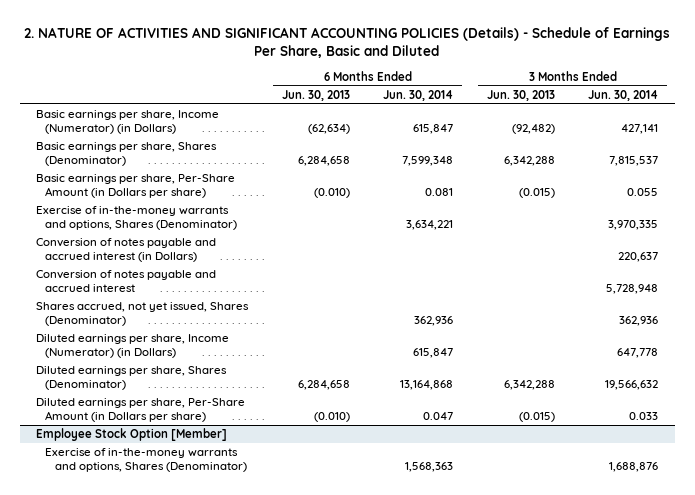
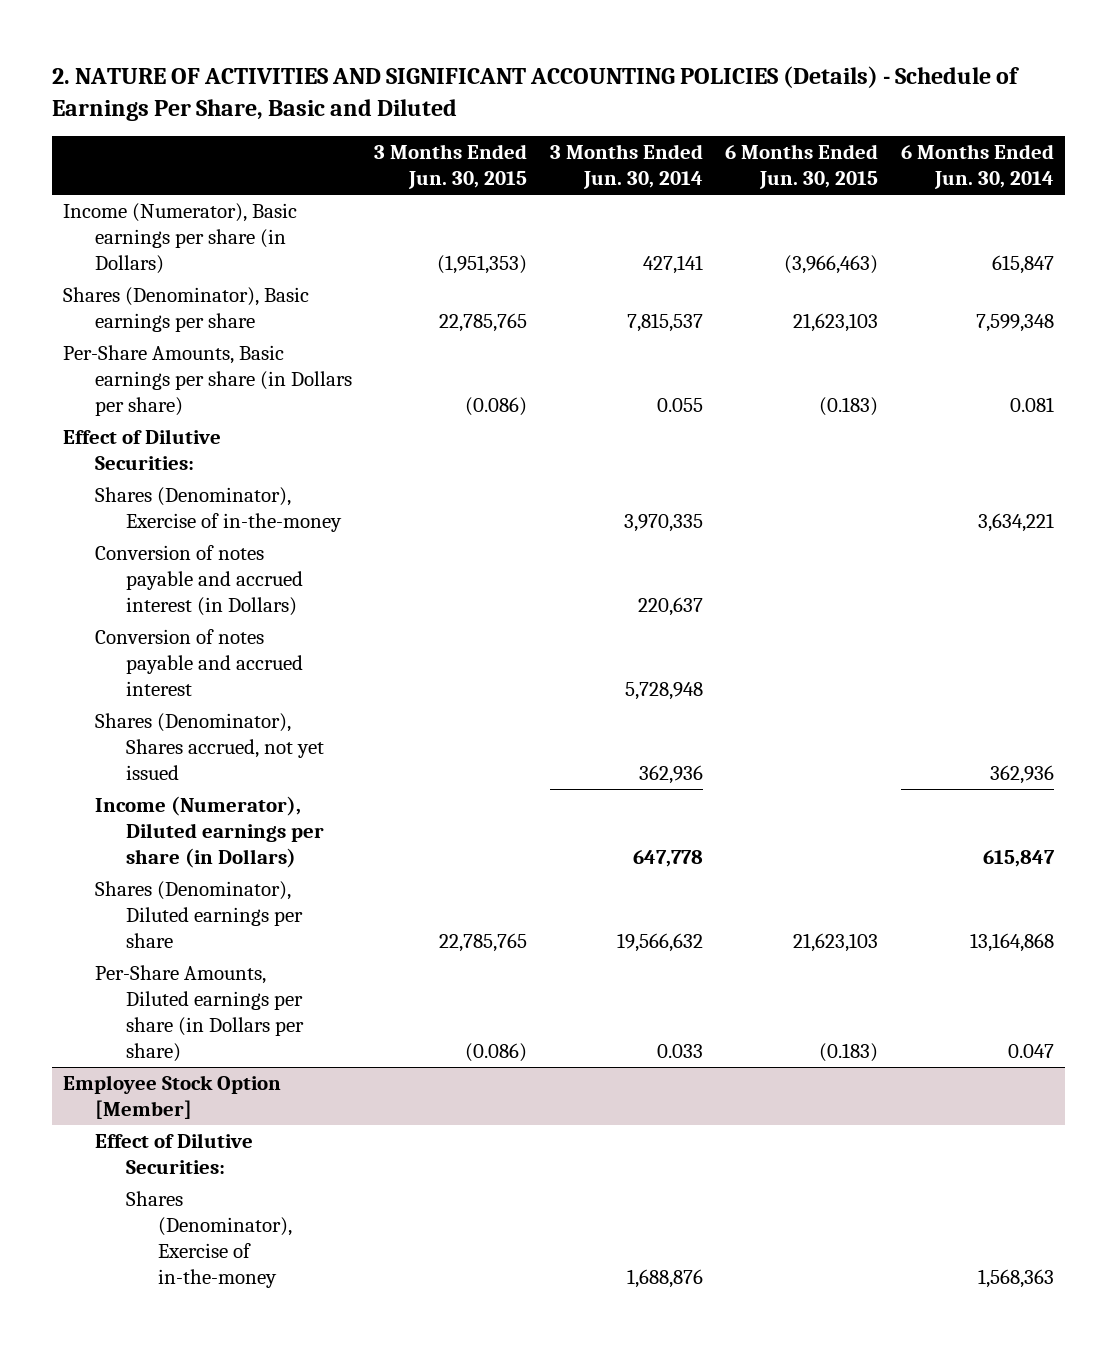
[281,89,350,101] Jun. 30, 2013 -> none
[486,89,555,101] Jun. 30, 2013 -> none
none -> [374,144,528,190] 3 Months Ended Jun. 30, 2015
none -> [725,144,879,190] 6 Months Ended Jun. 30, 2015
[36,110,220,134] Basic earnings per share, Income (Numerator) (in Dollars) -> [63,203,298,274] Income (Numerator), Basic earnings per share (in Dollars)
[36,142,218,166] Basic earnings per share, Shares (Denominator) -> [63,287,310,333] Shares (Denominator), Basic earnings per share
[36,174,236,198] Basic earnings per share, Per-Share Amount (in Dollars per share) -> [63,345,352,416] Per-Share Amounts, Basic earnings per share (in Dollars per share)
none -> [63,429,222,471] Effect of Dilutive Securities:
[36,206,238,230] Exercise of in-the-money warrants and options, Shares (Denominator) -> [94,487,343,533] Shares (Denominator), Exercise of in-the-money
[36,302,250,326] Shares accrued, not yet issued, Shares (Denominator) -> [94,713,325,780] Shares (Denominator), Shares accrued, not yet issued
[36,334,230,358] Diluted earnings per share, Income (Numerator) (in Dollars) -> [94,796,325,868] Income (Numerator), Diluted earnings per share (in Dollars)
[36,366,228,390] Diluted earnings per share, Shares (Denominator) -> [94,881,304,948] Shares (Denominator), Diluted earnings per share
[36,398,246,422] Diluted earnings per share, Per-Share Amount (in Dollars per share) -> [94,965,305,1062] Per-Share Amounts, Diluted earnings per share (in Dollars per share)
none -> [94,1133,253,1175] Effect of Dilutive Securities:
[45,448,247,472] Exercise of in-the-money warrants and options, Shares (Denominator) -> [126,1191,292,1288] Shares (Denominator), Exercise of in-the-money

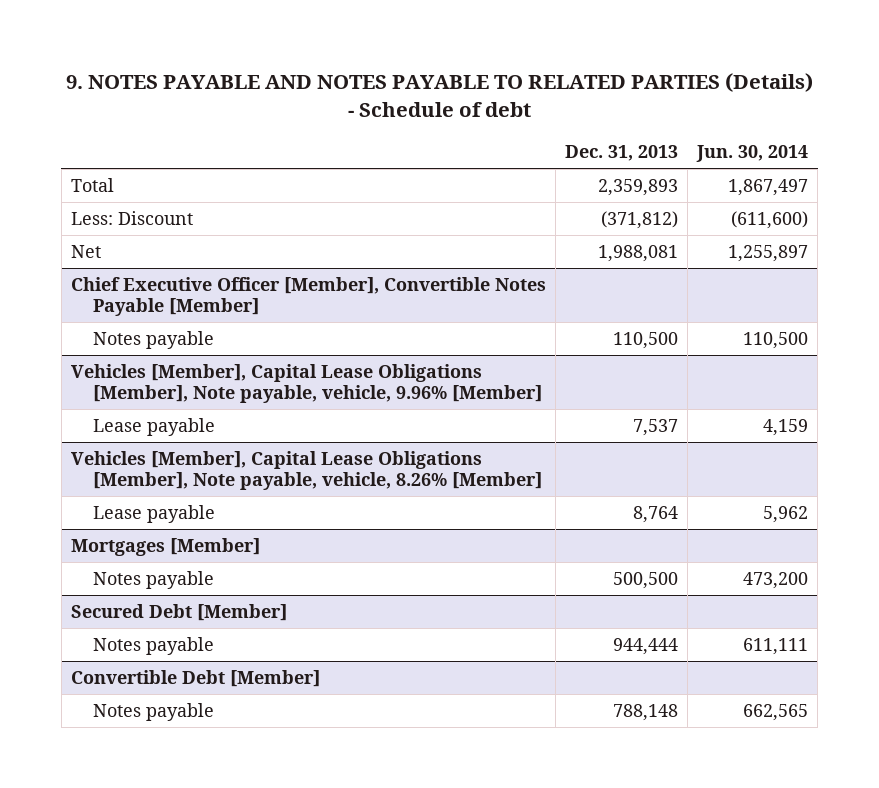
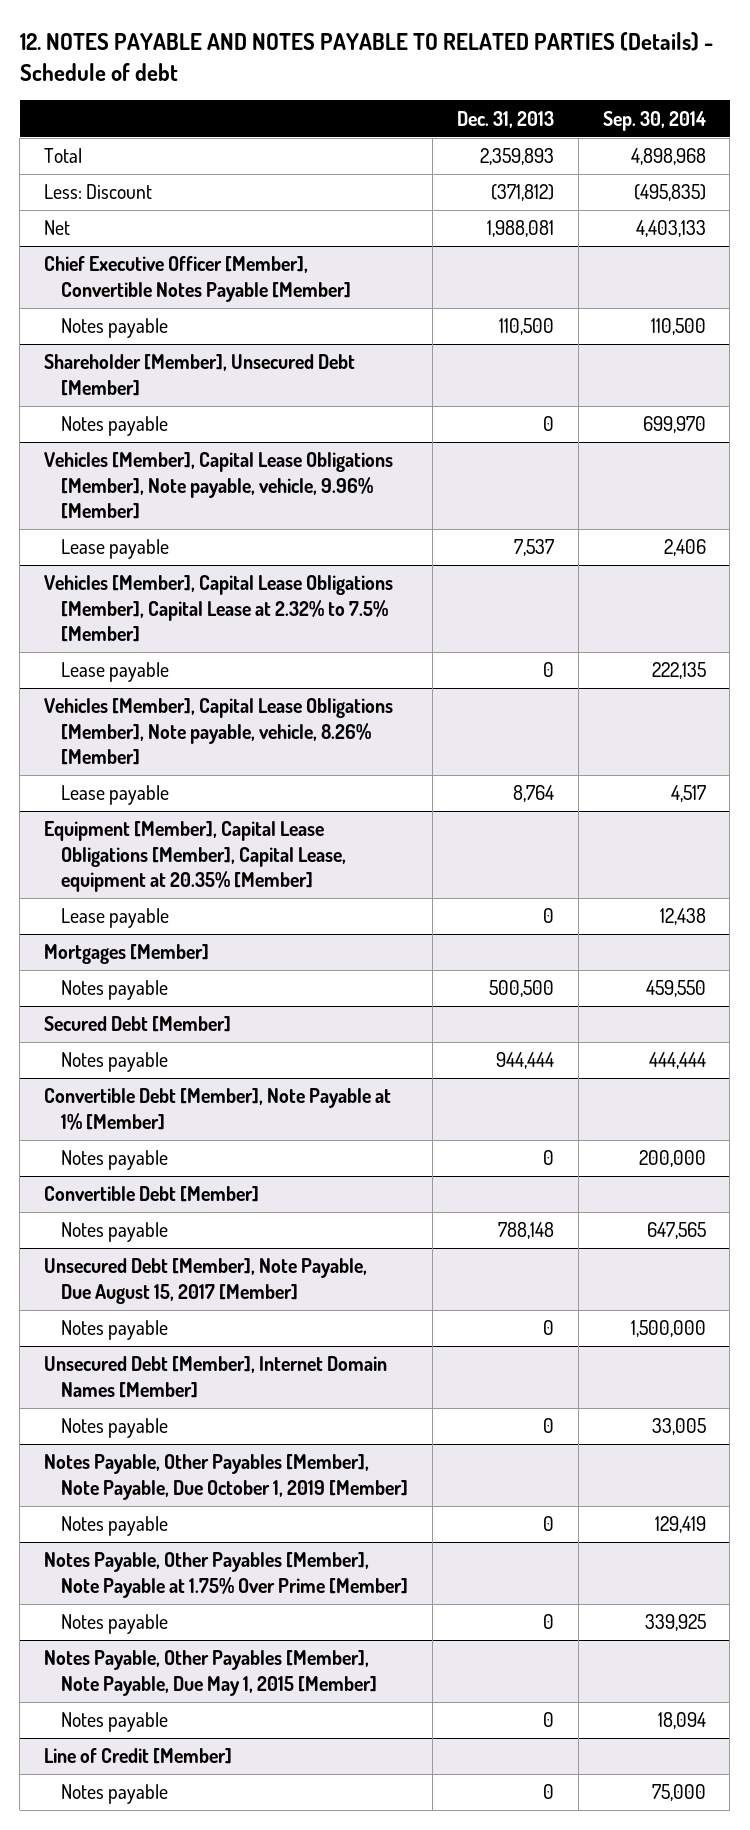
[65,73,813,118] 9. NOTES PAYABLE AND NOTES PAYABLE TO RELATED PARTIES (Details) - Schedule of debt -> [19,32,713,81] 12. NOTES PAYABLE AND NOTES PAYABLE TO RELATED PARTIES (Details) - Schedule of debt
[696,145,809,163] Jun. 30, 2014 -> none
none -> [602,110,706,131] Sep. 30, 2014
none -> [43,354,355,396] Shareholder [Member], Unsecured Debt [Member]
none -> [60,416,168,437] Notes payable
none -> [43,575,393,642] Vehicles [Member], Capital Lease Obligations [Member], Capital Lease at 2.32% to 7.5% [Member]
none -> [60,662,169,683] Lease payable
none -> [43,821,346,892] Equipment [Member], Capital Lease Obligations [Member], Capital Lease, equipment at 20.35% [Member]
none -> [60,908,169,929] Lease payable
none -> [43,1088,391,1130] Convertible Debt [Member], Note Payable at 1% [Member]
none -> [60,1150,168,1171] Notes payable
none -> [43,1258,367,1304] Unsecured Debt [Member], Note Payable, Due August 15, 2017 [Member]
none -> [60,1320,168,1341] Notes payable
none -> [43,1356,387,1398] Unsecured Debt [Member], Internet Domain Names [Member]
none -> [60,1418,168,1439] Notes payable
none -> [43,1454,408,1500] Notes Payable, Other Payables [Member], Note Payable, Due October 1, 2019 [Member]
none -> [60,1516,168,1537] Notes payable
none -> [43,1552,408,1598] Notes Payable, Other Payables [Member], Note Payable at 1.75% Over Prime [Member]
none -> [60,1614,168,1635] Notes payable
none -> [43,1650,377,1696] Notes Payable, Other Payables [Member], Note Payable, Due May 1, 2015 [Member]
none -> [60,1712,168,1733] Notes payable
none -> [43,1748,232,1765] Line of Credit [Member]
none -> [60,1784,168,1805] Notes payable

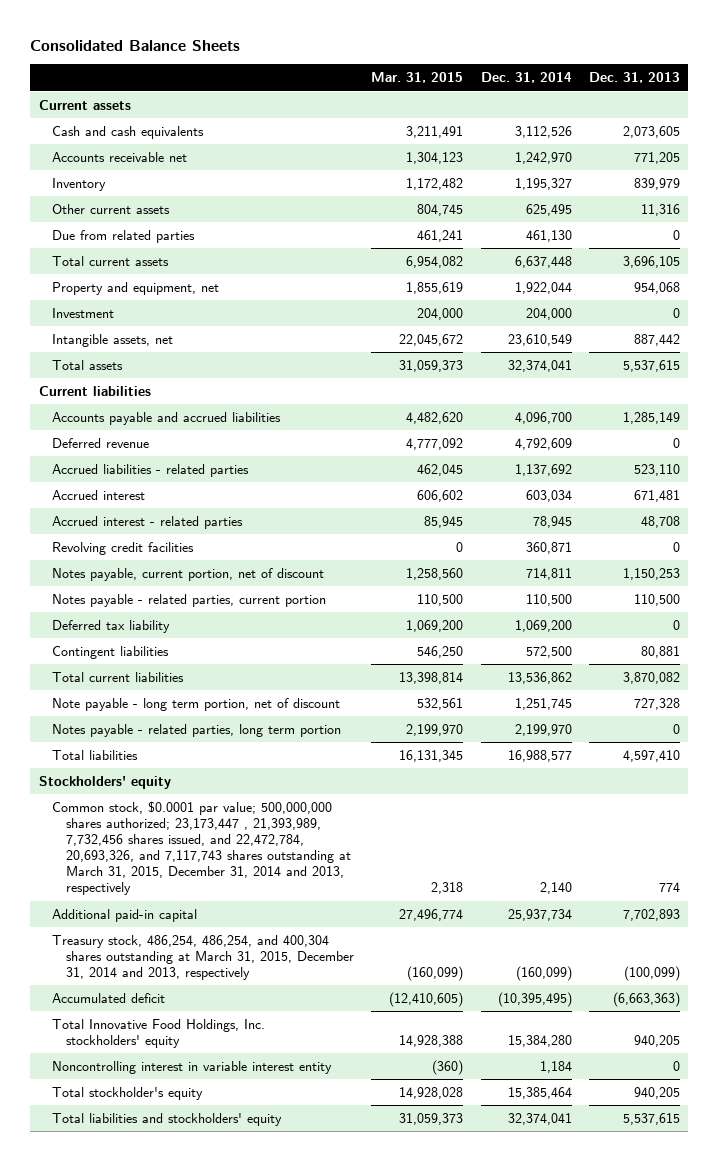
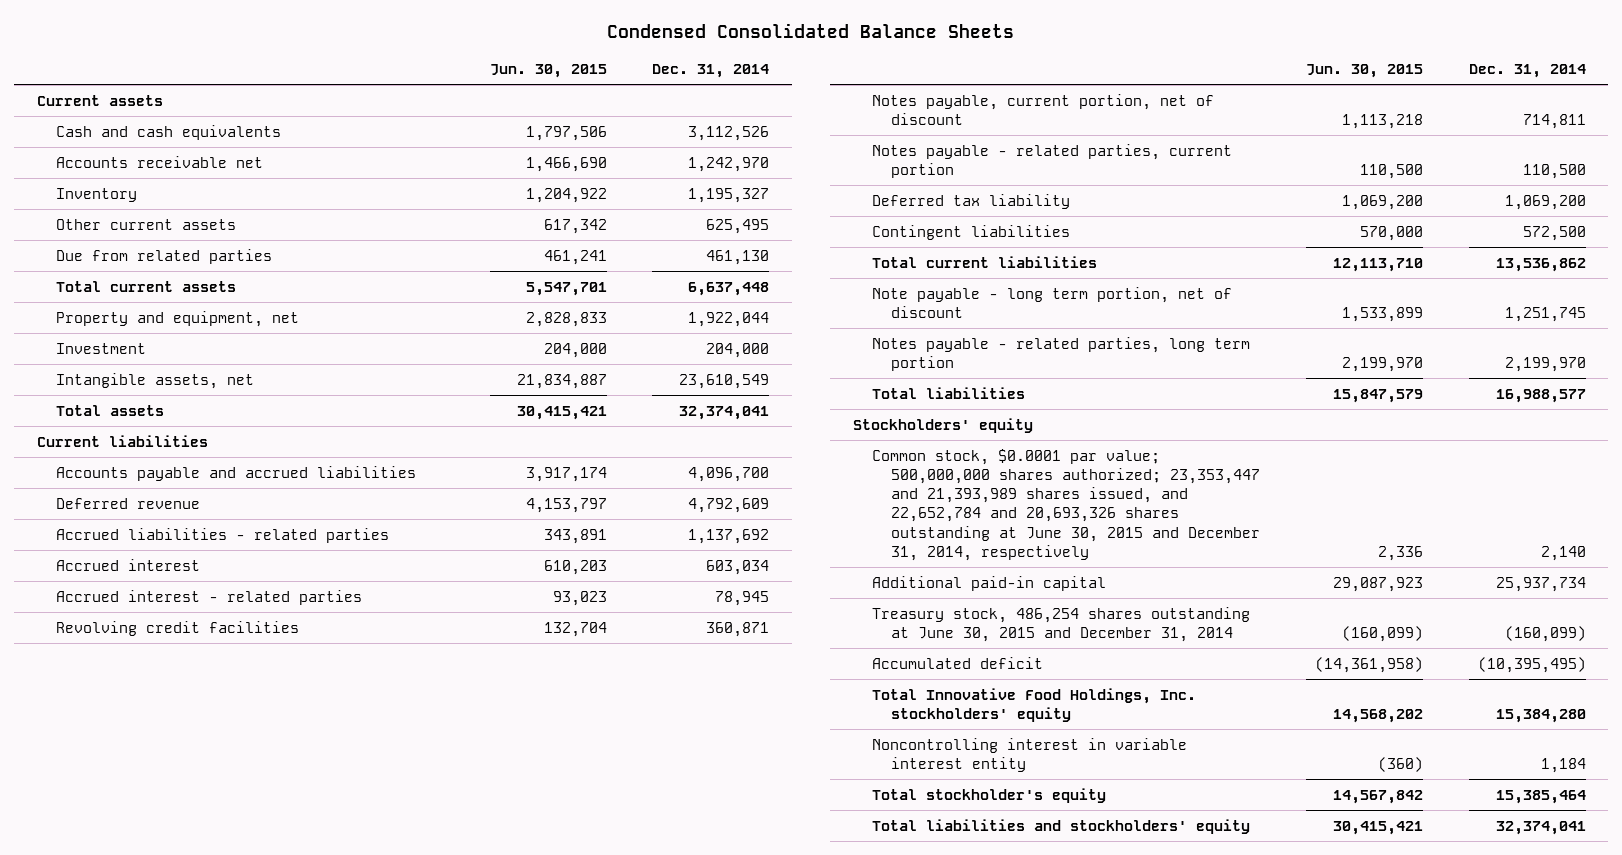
[30,39,241,51] Consolidated Balance Sheets -> [607,22,1015,38] Condensed Consolidated Balance Sheets
[371,72,464,84] Mar. 31, 2015 -> none
[588,72,680,84] Dec. 31, 2013 -> none
none -> [489,63,607,78] Jun. 30, 2015
[52,800,352,896] Common stock, $0.0001 par value; 500,000,000 shares authorized; 23,173,447 , 21,393,989, 7,732,456 shares issued, and 22,472,784, 20,693,326, and 7,117,743 shares outstanding at March 31, 2015, December 31, 2014 and 2013, respectively -> [872,448,1261,561] Common stock, $0.0001 par value; 500,000,000 shares authorized; 23,353,447 and 21,393,989 shares issued, and 22,652,784 and 20,693,326 shares outstanding at June 30, 2015 and December 31, 2014, respectively
[52,934,355,980] Treasury stock, 486,254, 486,254, and 400,304 shares outstanding at March 31, 2015, December 31, 2014 and 2013, respectively -> [872,606,1251,643] Treasury stock, 486,254 shares outstanding at June 30, 2015 and December 31, 2014

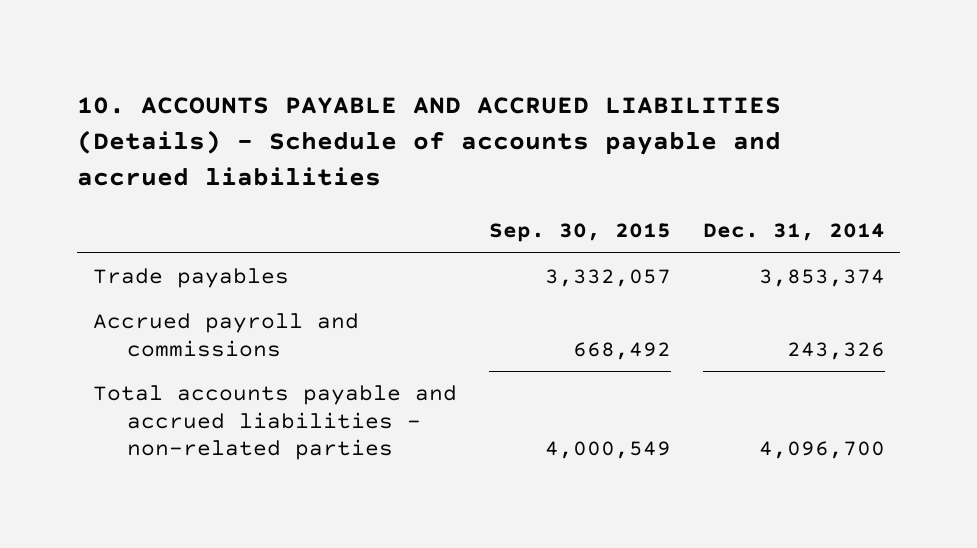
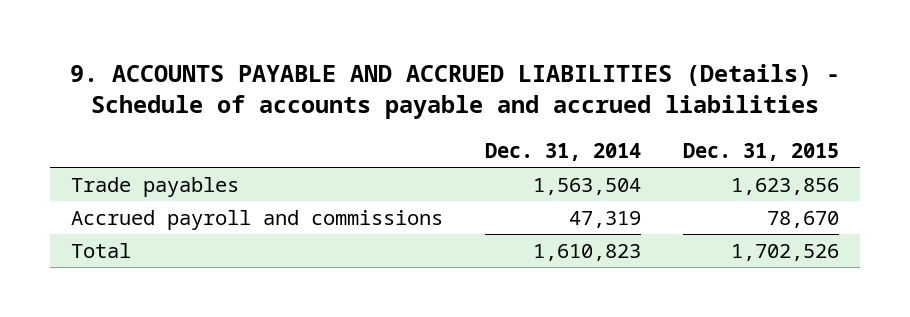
[76,96,781,186] 10. ACCOUNTS PAYABLE AND ACCRUED LIABILITIES (Details) - Schedule of accounts payable and accrued liabilities -> [70,63,841,120] 9. ACCOUNTS PAYABLE AND ACCRUED LIABILITIES (Details) - Schedule of accounts payable and accrued liabilities
[488,223,671,243] Sep. 30, 2015 -> none
none -> [683,142,840,161] Dec. 31, 2015
[92,385,457,460] Total accounts payable and accrued liabilities - non-related parties -> none
[758,269,885,288] 3,853,374 -> [533,177,642,195] 1,563,504
[786,341,885,360] 243,326 -> [569,210,642,228] 47,319
none -> [71,242,132,258] Total

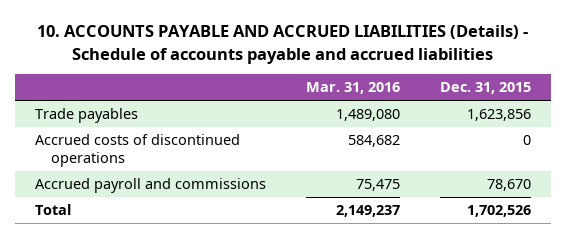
[70,63,841,120] 9. ACCOUNTS PAYABLE AND ACCRUED LIABILITIES (Details) - Schedule of accounts payable and accrued liabilities -> [37,25,529,64] 10. ACCOUNTS PAYABLE AND ACCRUED LIABILITIES (Details) - Schedule of accounts payable and accrued liabilities
[485,142,642,161] Dec. 31, 2014 -> none
none -> [306,82,401,95] Mar. 31, 2016
none -> [35,134,241,168] Accrued costs of discontinued operations

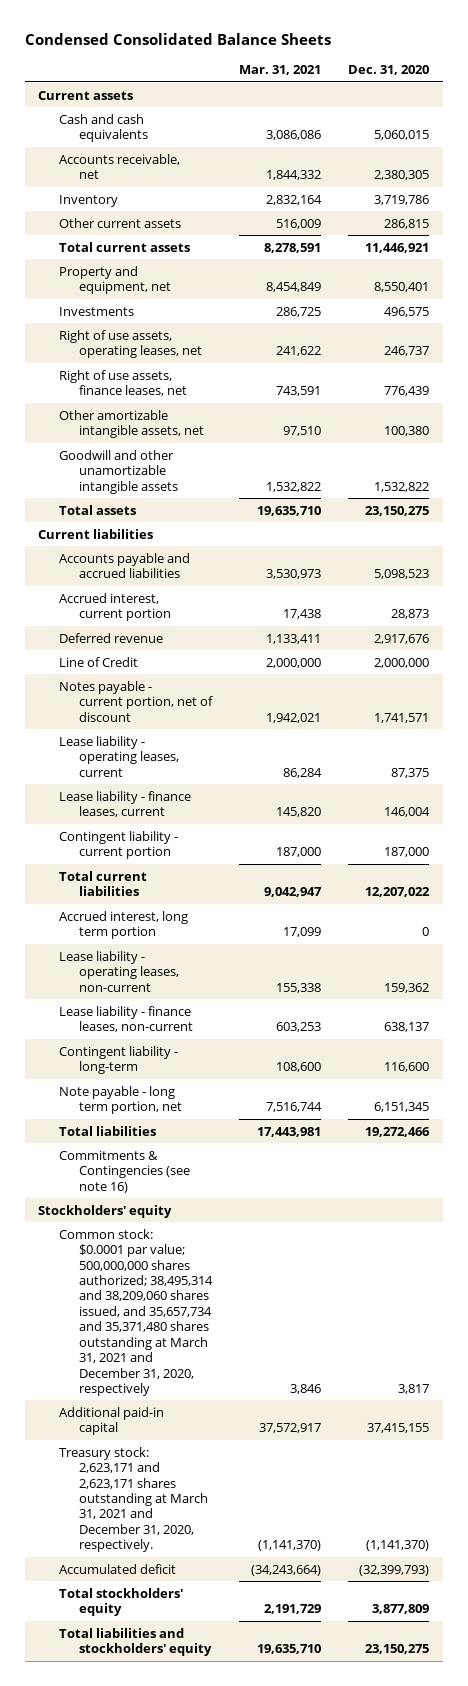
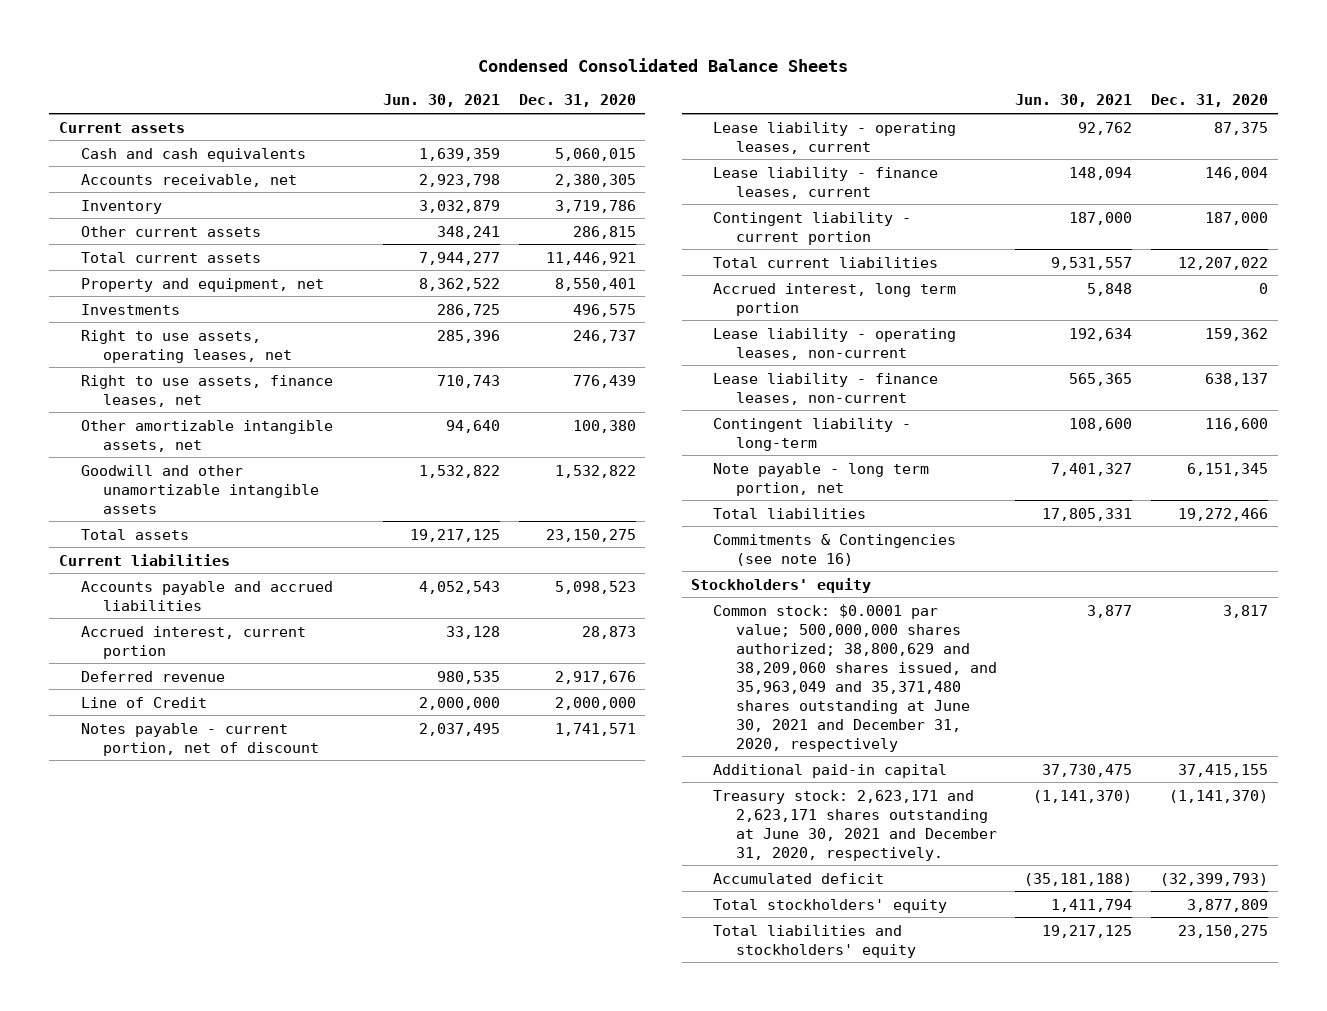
[239,65,322,76] Mar. 31, 2021 -> none
none -> [383,94,501,108] Jun. 30, 2021
[58,329,202,359] Right of use assets, operating leases, net -> [81,329,293,363] Right to use assets, operating leases, net
[58,369,187,397] Right of use assets, finance leases, net -> [81,374,334,407] Right to use assets, finance leases, net
[58,1228,213,1396] Common stock: $0.0001 par value; 500,000,000 shares authorized; 38,495,314 and 38,209,060 shares issued, and 35,657,734 and 35,371,480 shares outstanding at March 31, 2021 and December 31, 2020, respectively -> [713,603,997,752] Common stock: $0.0001 par value; 500,000,000 shares authorized; 38,800,629 and 38,209,060 shares issued, and 35,963,049 and 35,371,480 shares outstanding at June 30, 2021 and December 31, 2020, respectively
[58,1446,208,1553] Treasury stock: 2,623,171 and 2,623,171 shares outstanding at March 31, 2021 and December 31, 2020, respectively. -> [713,789,997,861] Treasury stock: 2,623,171 and 2,623,171 shares outstanding at June 30, 2021 and December 31, 2020, respectively.

